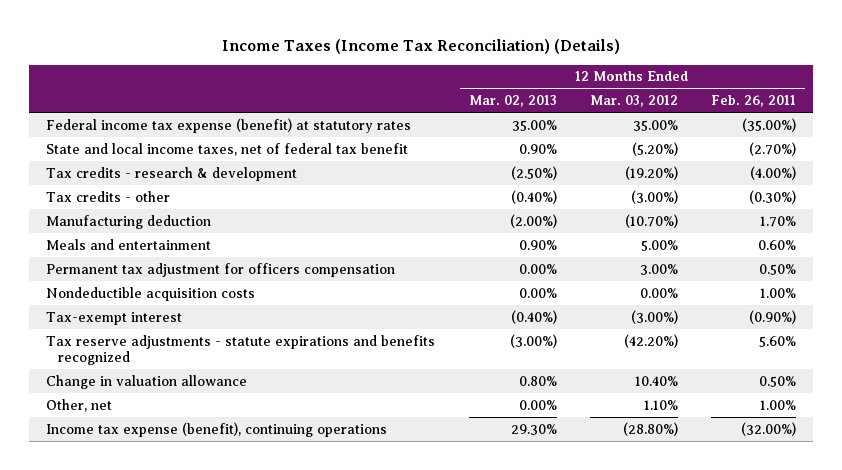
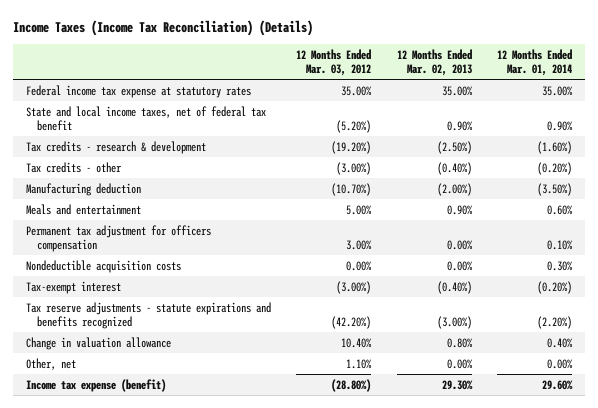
[711,94,797,107] Feb. 26, 2011 -> none
none -> [497,48,573,77] 12 Months Ended Mar. 01, 2014
[46,117,412,133] Federal income tax expense (benefit) at statutory rates -> [25,84,251,98] Federal income tax expense at statutory rates
[46,421,388,437] Income tax expense (benefit), continuing operations -> [25,378,166,392] Income tax expense (benefit)

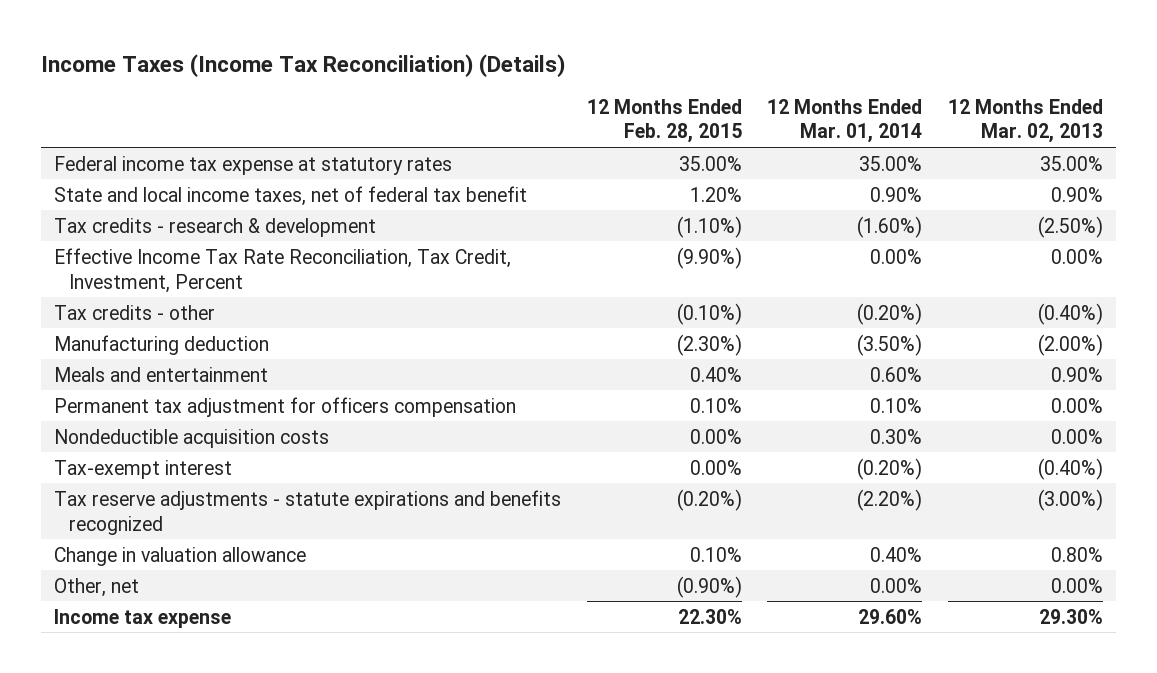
[296,48,372,77] 12 Months Ended Mar. 03, 2012 -> none
none -> [586,98,742,144] 12 Months Ended Feb. 28, 2015
none -> [54,247,512,293] Effective Income Tax Rate Reconciliation, Tax Credit, Investment, Percent
[25,378,166,392] Income tax expense (benefit) -> [54,608,232,628] Income tax expense

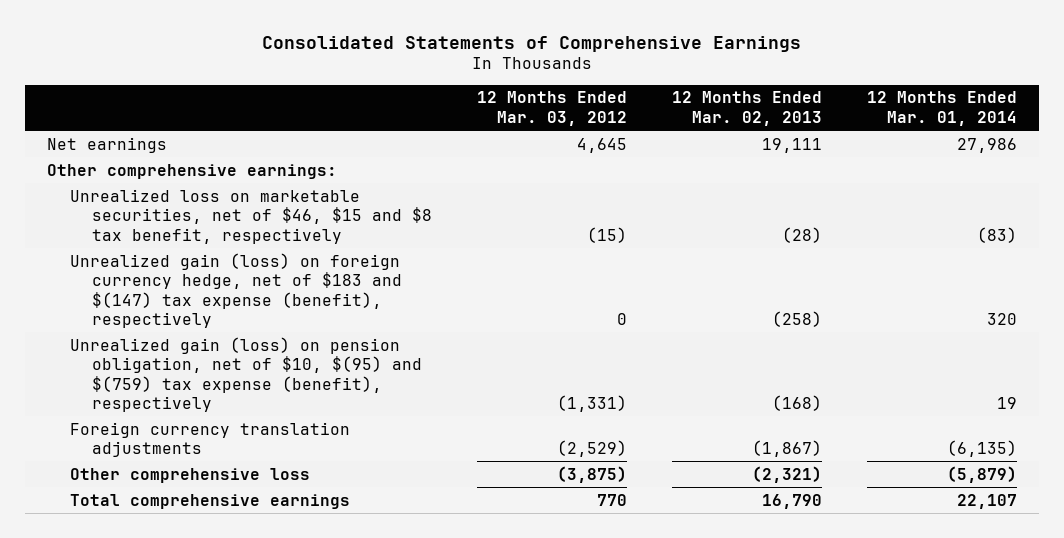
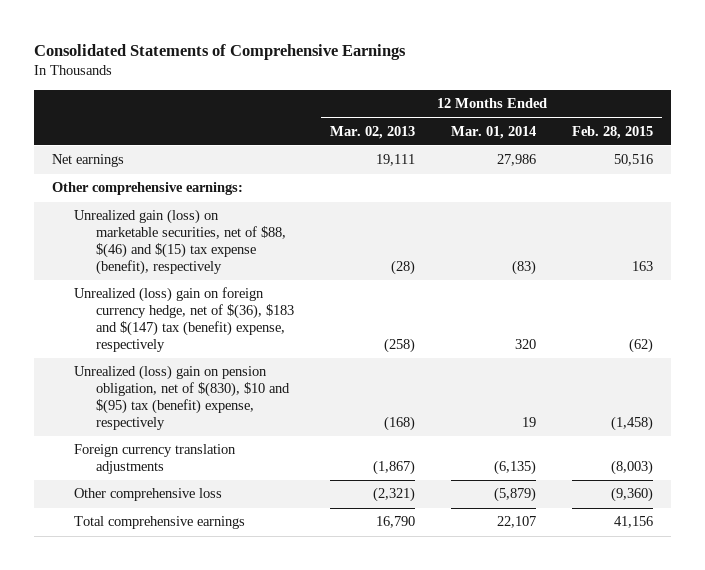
[476,91,627,126] 12 Months Ended Mar. 03, 2012 -> none
none -> [572,125,654,139] Feb. 28, 2015
[69,188,433,244] Unrealized loss on marketable securities, net of $46, $15 and $8 tax benefit, respectively -> [73,209,286,275] Unrealized gain (loss) on marketable securities, net of $88, $(46) and $(15) tax expense (benefit), respectively
[69,252,403,329] Unrealized gain (loss) on foreign currency hedge, net of $183 and $(147) tax expense (benefit), respectively -> [73,287,294,352] Unrealized (loss) gain on foreign currency hedge, net of $(36), $183 and $(147) tax (benefit) expense, respectively
[69,336,423,413] Unrealized gain (loss) on pension obligation, net of $10, $(95) and $(759) tax expense (benefit), respectively -> [73,365,290,430] Unrealized (loss) gain on pension obligation, net of $(830), $10 and $(95) tax (benefit) expense, respectively

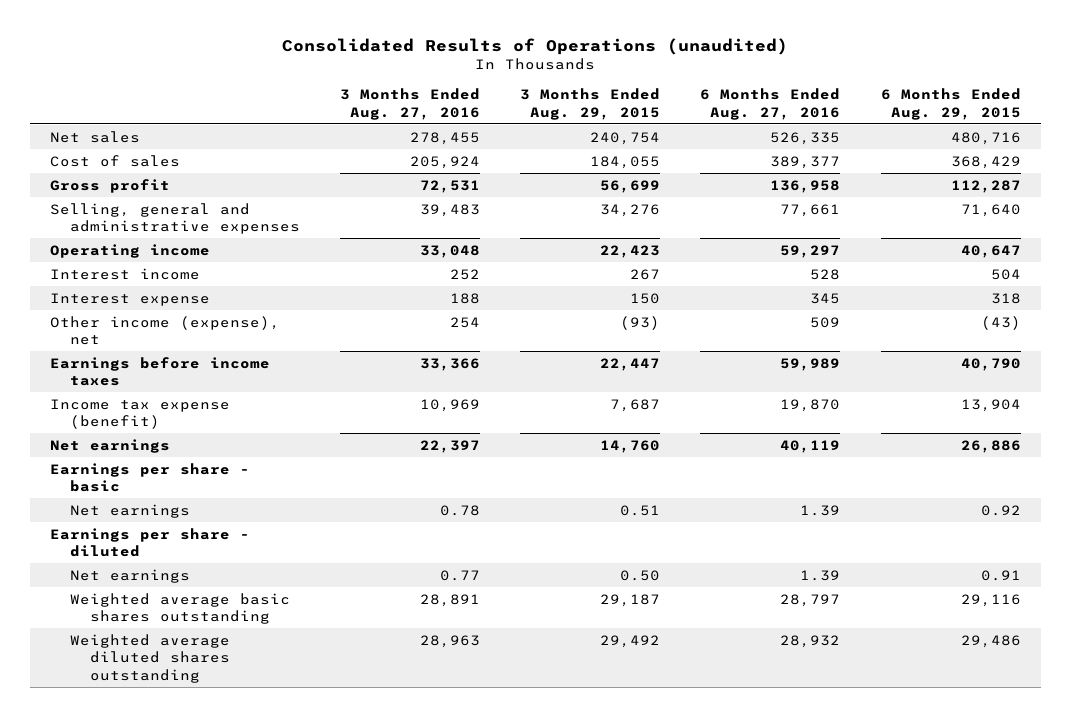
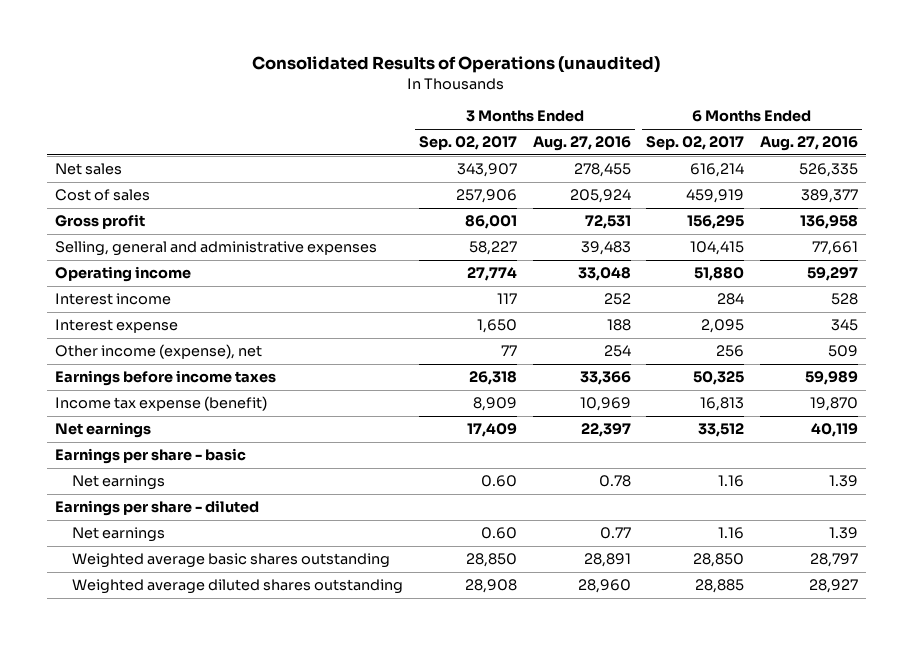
[520,88,661,120] 3 Months Ended Aug. 29, 2015 -> none
[880,88,1021,120] 6 Months Ended Aug. 29, 2015 -> none
none -> [419,136,518,151] Sep. 02, 2017
none -> [646,136,745,151] Sep. 02, 2017
[419,634,480,648] 28,963 -> [577,579,631,594] 28,960
[780,634,841,648] 28,932 -> [808,579,858,594] 28,927

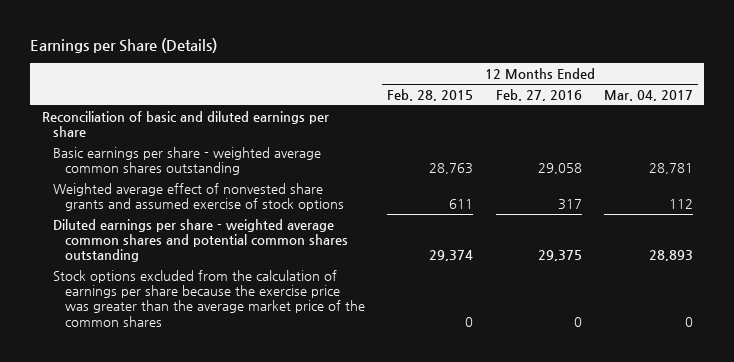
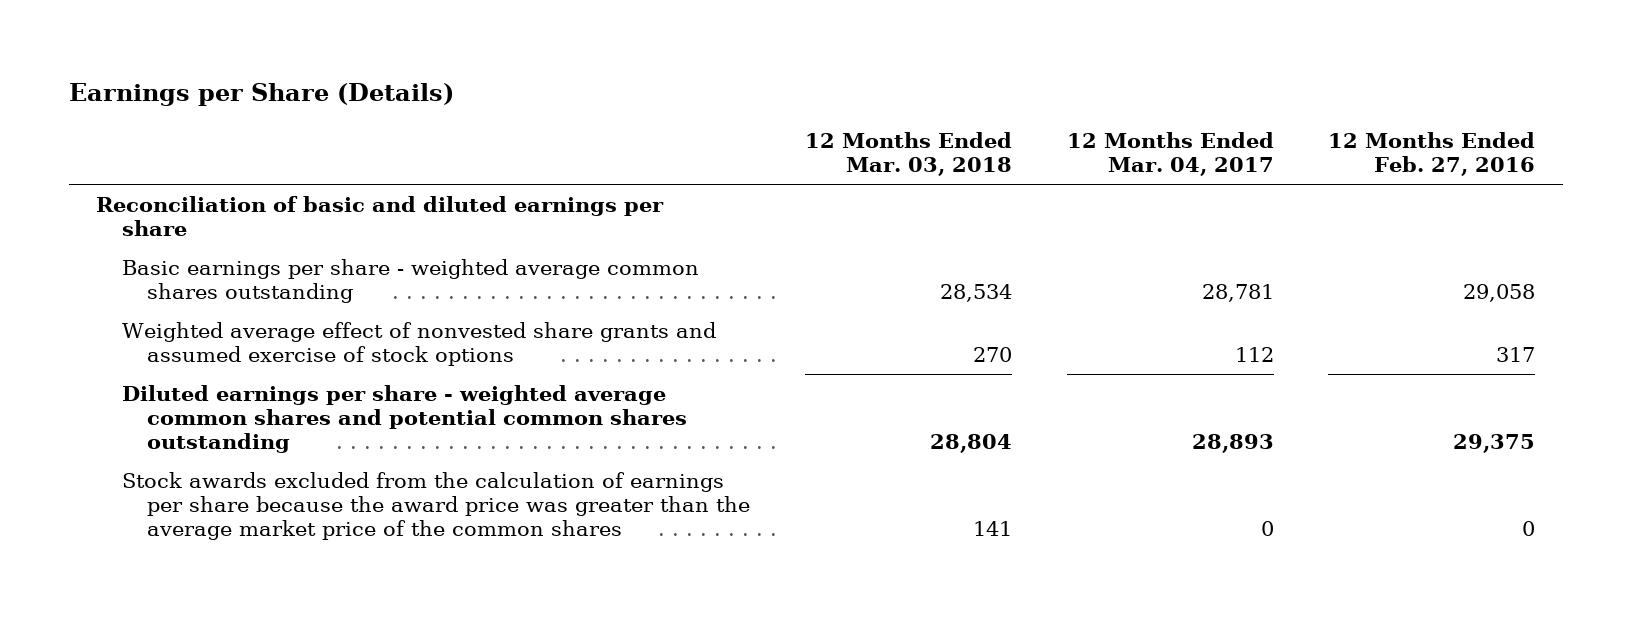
[387,88,474,101] Feb. 28, 2015 -> none
none -> [804,132,1012,176] 12 Months Ended Mar. 03, 2018
[53,269,366,327] Stock options excluded from the calculation of earnings per share because the exercise price was greater than the average market price of the common shares -> [121,472,751,540] Stock awards excluded from the calculation of earnings per share because the award price was greater than the average market price of the common shares

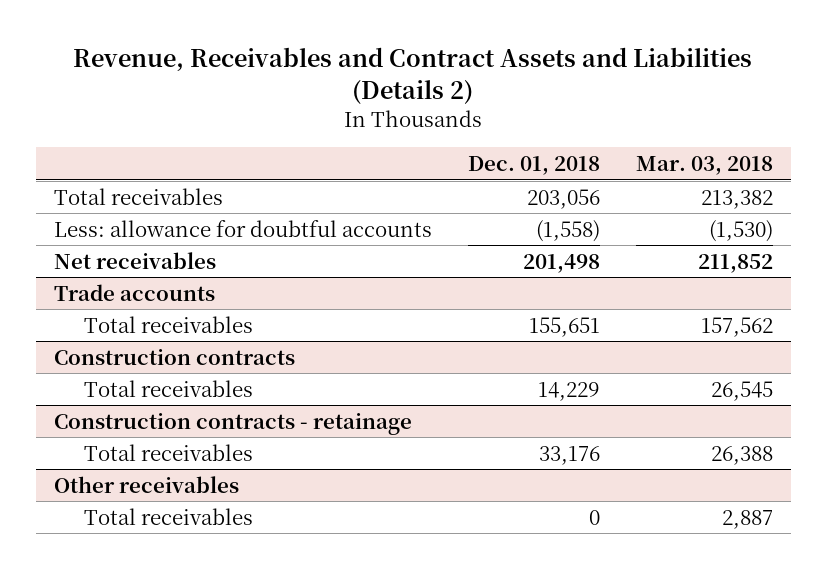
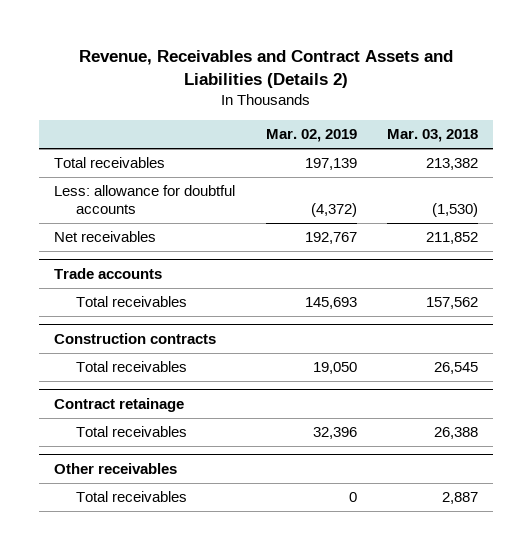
[467,155,600,175] Dec. 01, 2018 -> none
none -> [265,129,357,143] Mar. 02, 2019
[53,412,412,435] Construction contracts - retainage -> [54,398,185,413] Contract retainage

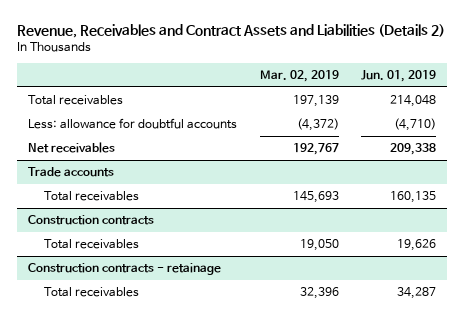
[387,129,479,143] Mar. 03, 2018 -> none
none -> [360,70,436,83] Jun. 01, 2019
[54,398,185,413] Contract retainage -> [28,263,222,276] Construction contracts - retainage
[54,463,178,475] Other receivables -> none
[76,491,188,503] Total receivables -> none

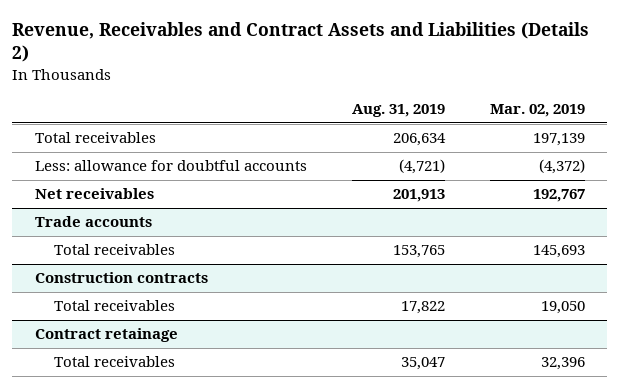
[360,70,436,83] Jun. 01, 2019 -> none
none -> [351,104,445,118] Aug. 31, 2019
[28,263,222,276] Construction contracts - retainage -> [34,328,178,343] Contract retainage

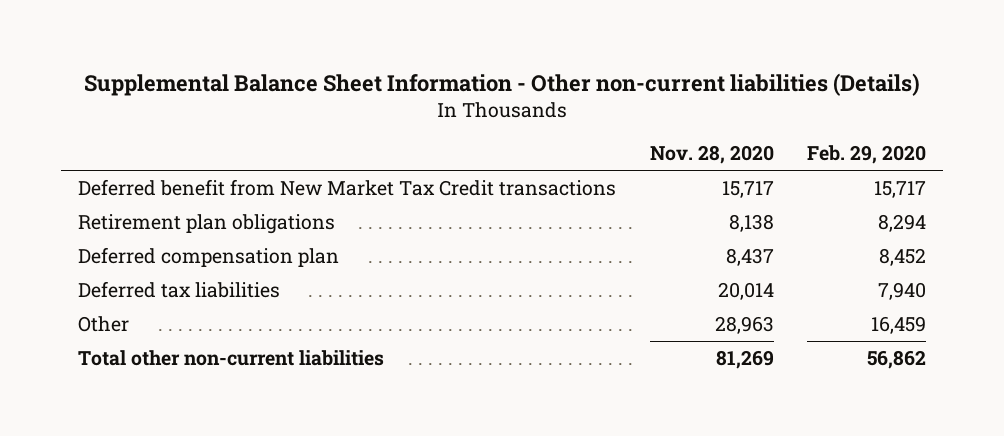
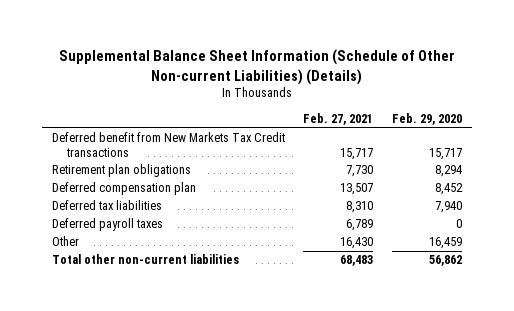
[84,73,921,97] Supplemental Balance Sheet Information - Other non-current liabilities (Details) -> [58,49,455,85] Supplemental Balance Sheet Information (Schedule of Other Non-current Liabilities) (Details)
[649,145,774,165] Nov. 28, 2020 -> none
none -> [303,113,374,126] Feb. 27, 2021
[78,178,617,196] Deferred benefit from New Market Tax Credit transactions -> [51,132,285,157] Deferred benefit from New Markets Tax Credit transactions
none -> [51,218,163,232] Deferred payroll taxes

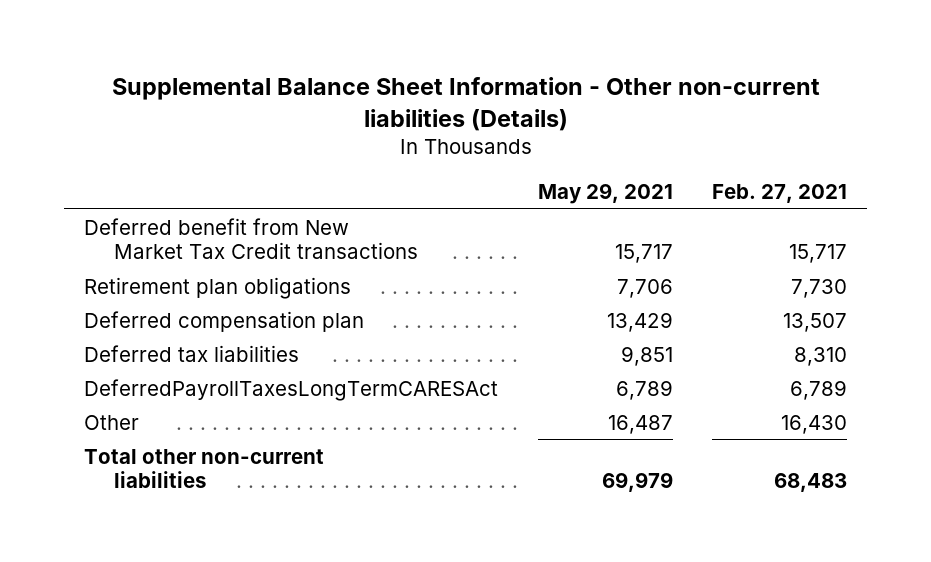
[58,49,455,85] Supplemental Balance Sheet Information (Schedule of Other Non-current Liabilities) (Details) -> [111,77,820,131] Supplemental Balance Sheet Information - Other non-current liabilities (Details)
[392,113,463,126] Feb. 29, 2020 -> none
none -> [537,183,673,205] May 29, 2021
[51,132,285,157] Deferred benefit from New Markets Tax Credit transactions -> [83,217,419,260] Deferred benefit from New Market Tax Credit transactions
[51,218,163,232] Deferred payroll taxes -> [83,378,498,401] DeferredPayrollTaxesLongTermCARESAct

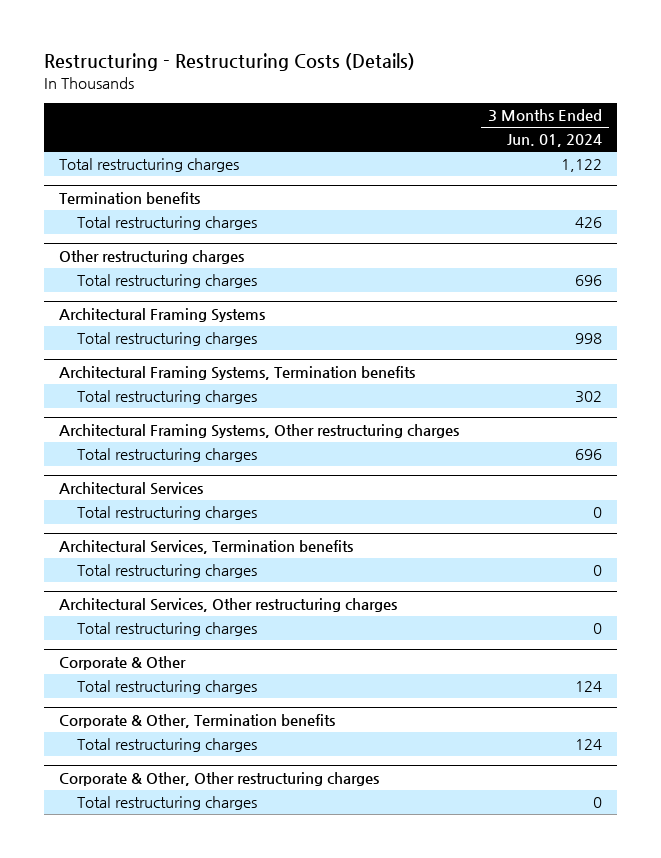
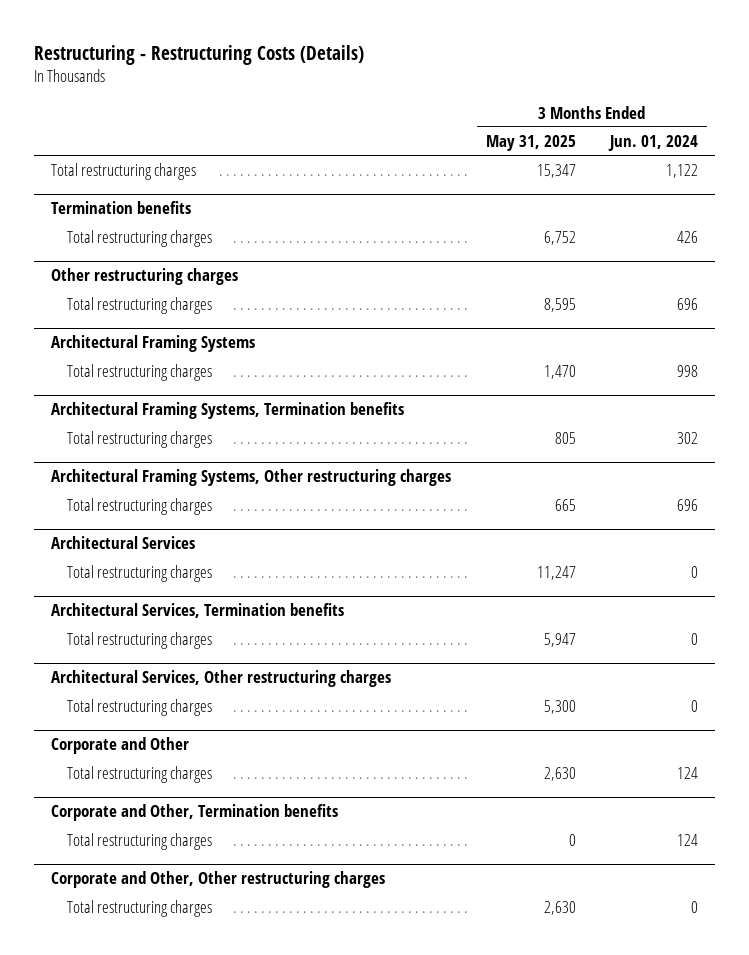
none -> [485,134,576,151] May 31, 2025
[58,656,186,671] Corporate & Other -> [51,737,190,755] Corporate and Other
[58,714,335,729] Corporate & Other, Termination benefits -> [51,804,339,822] Corporate and Other, Termination benefits
[58,772,379,787] Corporate & Other, Other restructuring charges -> [51,871,386,889] Corporate and Other, Other restructuring charges

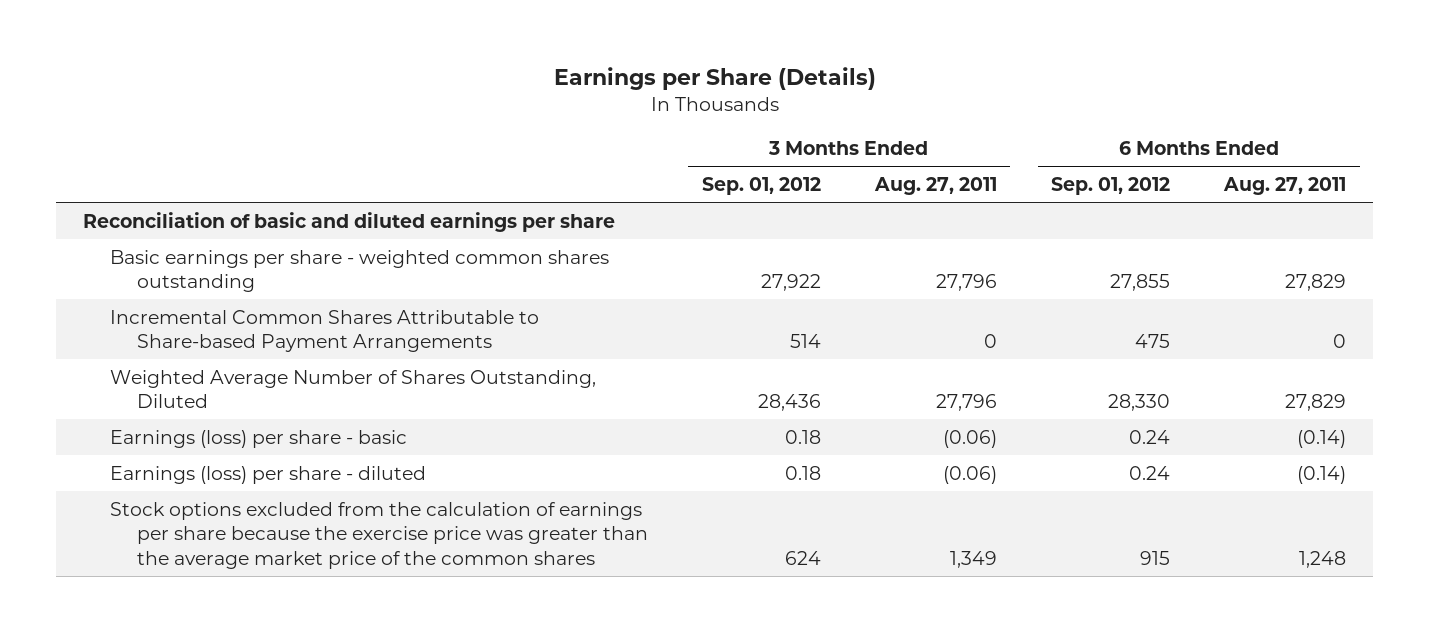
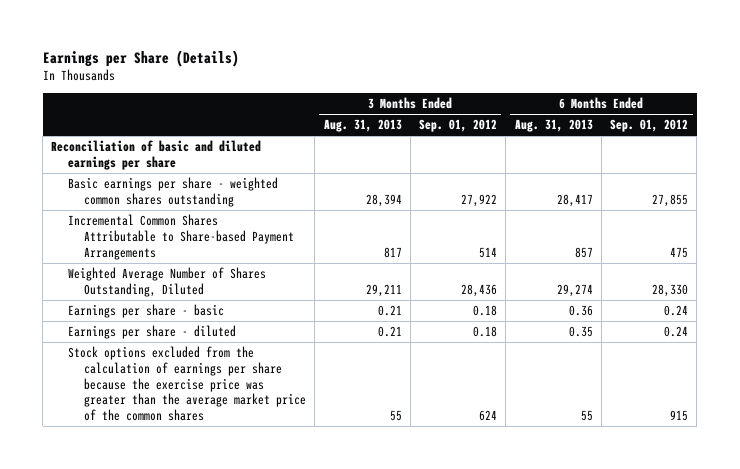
[873,176,997,195] Aug. 27, 2011 -> none
[1223,176,1347,195] Aug. 27, 2011 -> none
none -> [323,119,402,133] Aug. 31, 2013
none -> [514,119,593,133] Aug. 31, 2013
[109,429,407,448] Earnings (loss) per share - basic -> [67,304,224,319] Earnings per share - basic
[109,465,426,484] Earnings (loss) per share - diluted -> [67,325,236,340] Earnings per share - diluted

